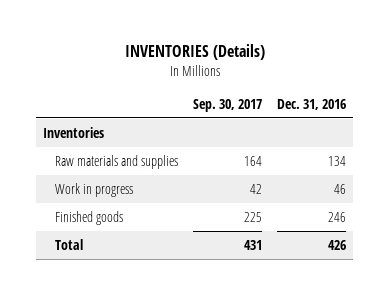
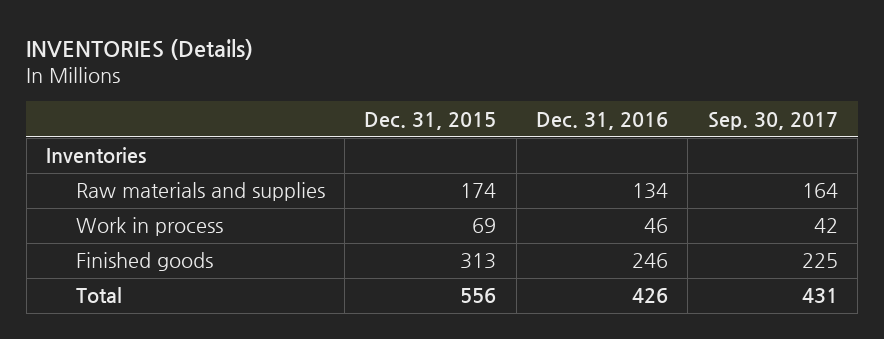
none -> [364,111,497,130] Dec. 31, 2015
[55,182,134,197] Work in progress -> [75,217,223,237] Work in process

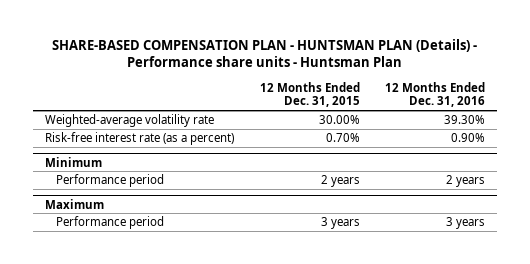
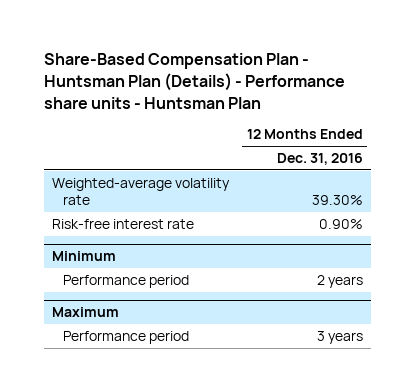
[52,39,478,68] SHARE-BASED COMPENSATION PLAN - HUNTSMAN PLAN (Details) - Performance share units - Huntsman Plan -> [43,53,345,109] Share-Based Compensation Plan - Huntsman Plan (Details) - Performance share units - Huntsman Plan
[259,81,360,108] 12 Months Ended Dec. 31, 2015 -> none
[45,131,235,145] Risk-free interest rate (as a percent) -> [52,218,195,229] Risk-free interest rate

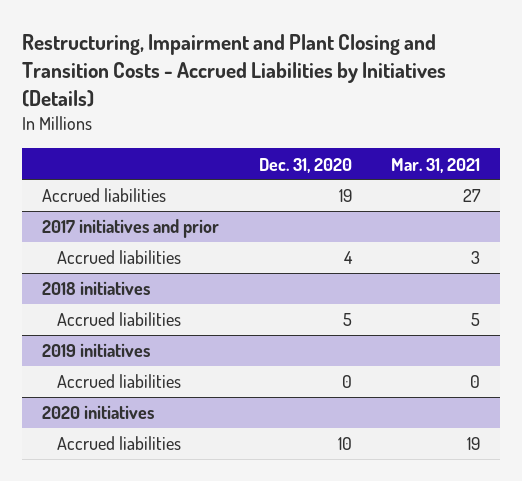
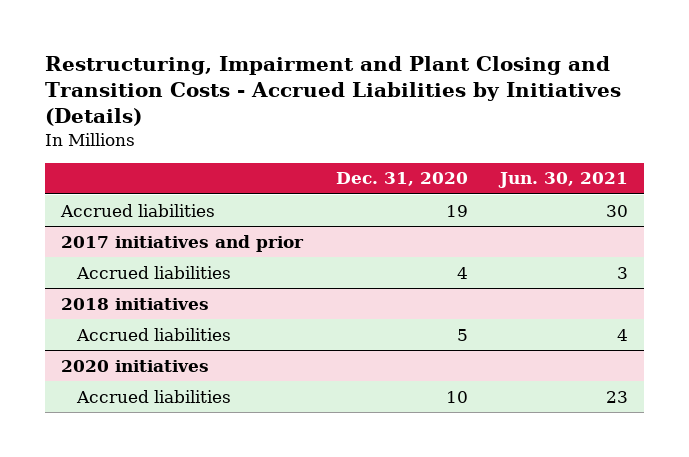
[391,157,481,173] Mar. 31, 2021 -> none
none -> [498,172,629,189] Jun. 30, 2021
[41,343,150,358] 2019 initiatives -> none
[57,374,182,389] Accrued liabilities -> none

